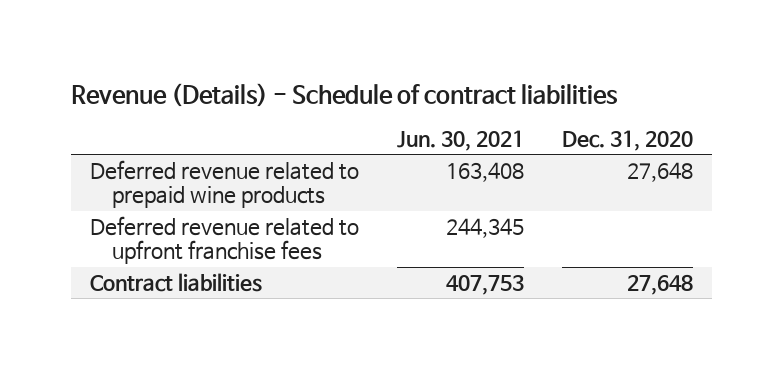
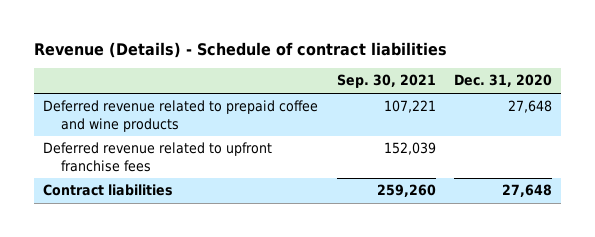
[397,130,525,152] Jun. 30, 2021 -> none
none -> [336,74,436,89] Sep. 30, 2021
[89,160,359,209] Deferred revenue related to prepaid wine products -> [42,100,318,132] Deferred revenue related to prepaid coffee and wine products

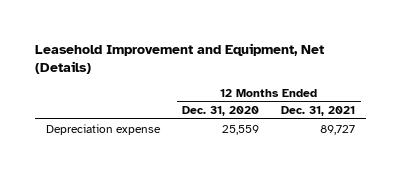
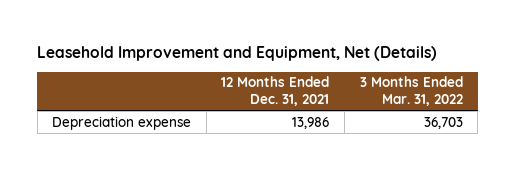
[182,106,260,117] Dec. 31, 2020 -> none
none -> [359,76,463,106] 3 Months Ended Mar. 31, 2022
[320,124,356,135] 89,727 -> [292,116,330,129] 13,986

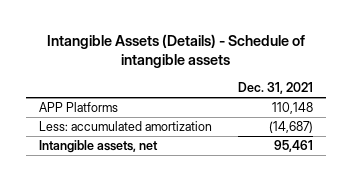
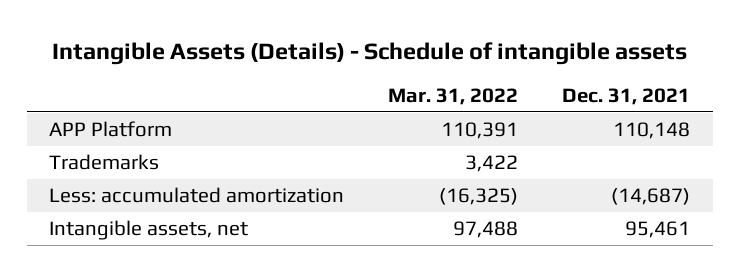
none -> [388,88,519,106] Mar. 31, 2022
[39,102,119,113] APP Platforms -> [48,121,172,138] APP Platform
none -> [48,154,159,171] Trademarks

